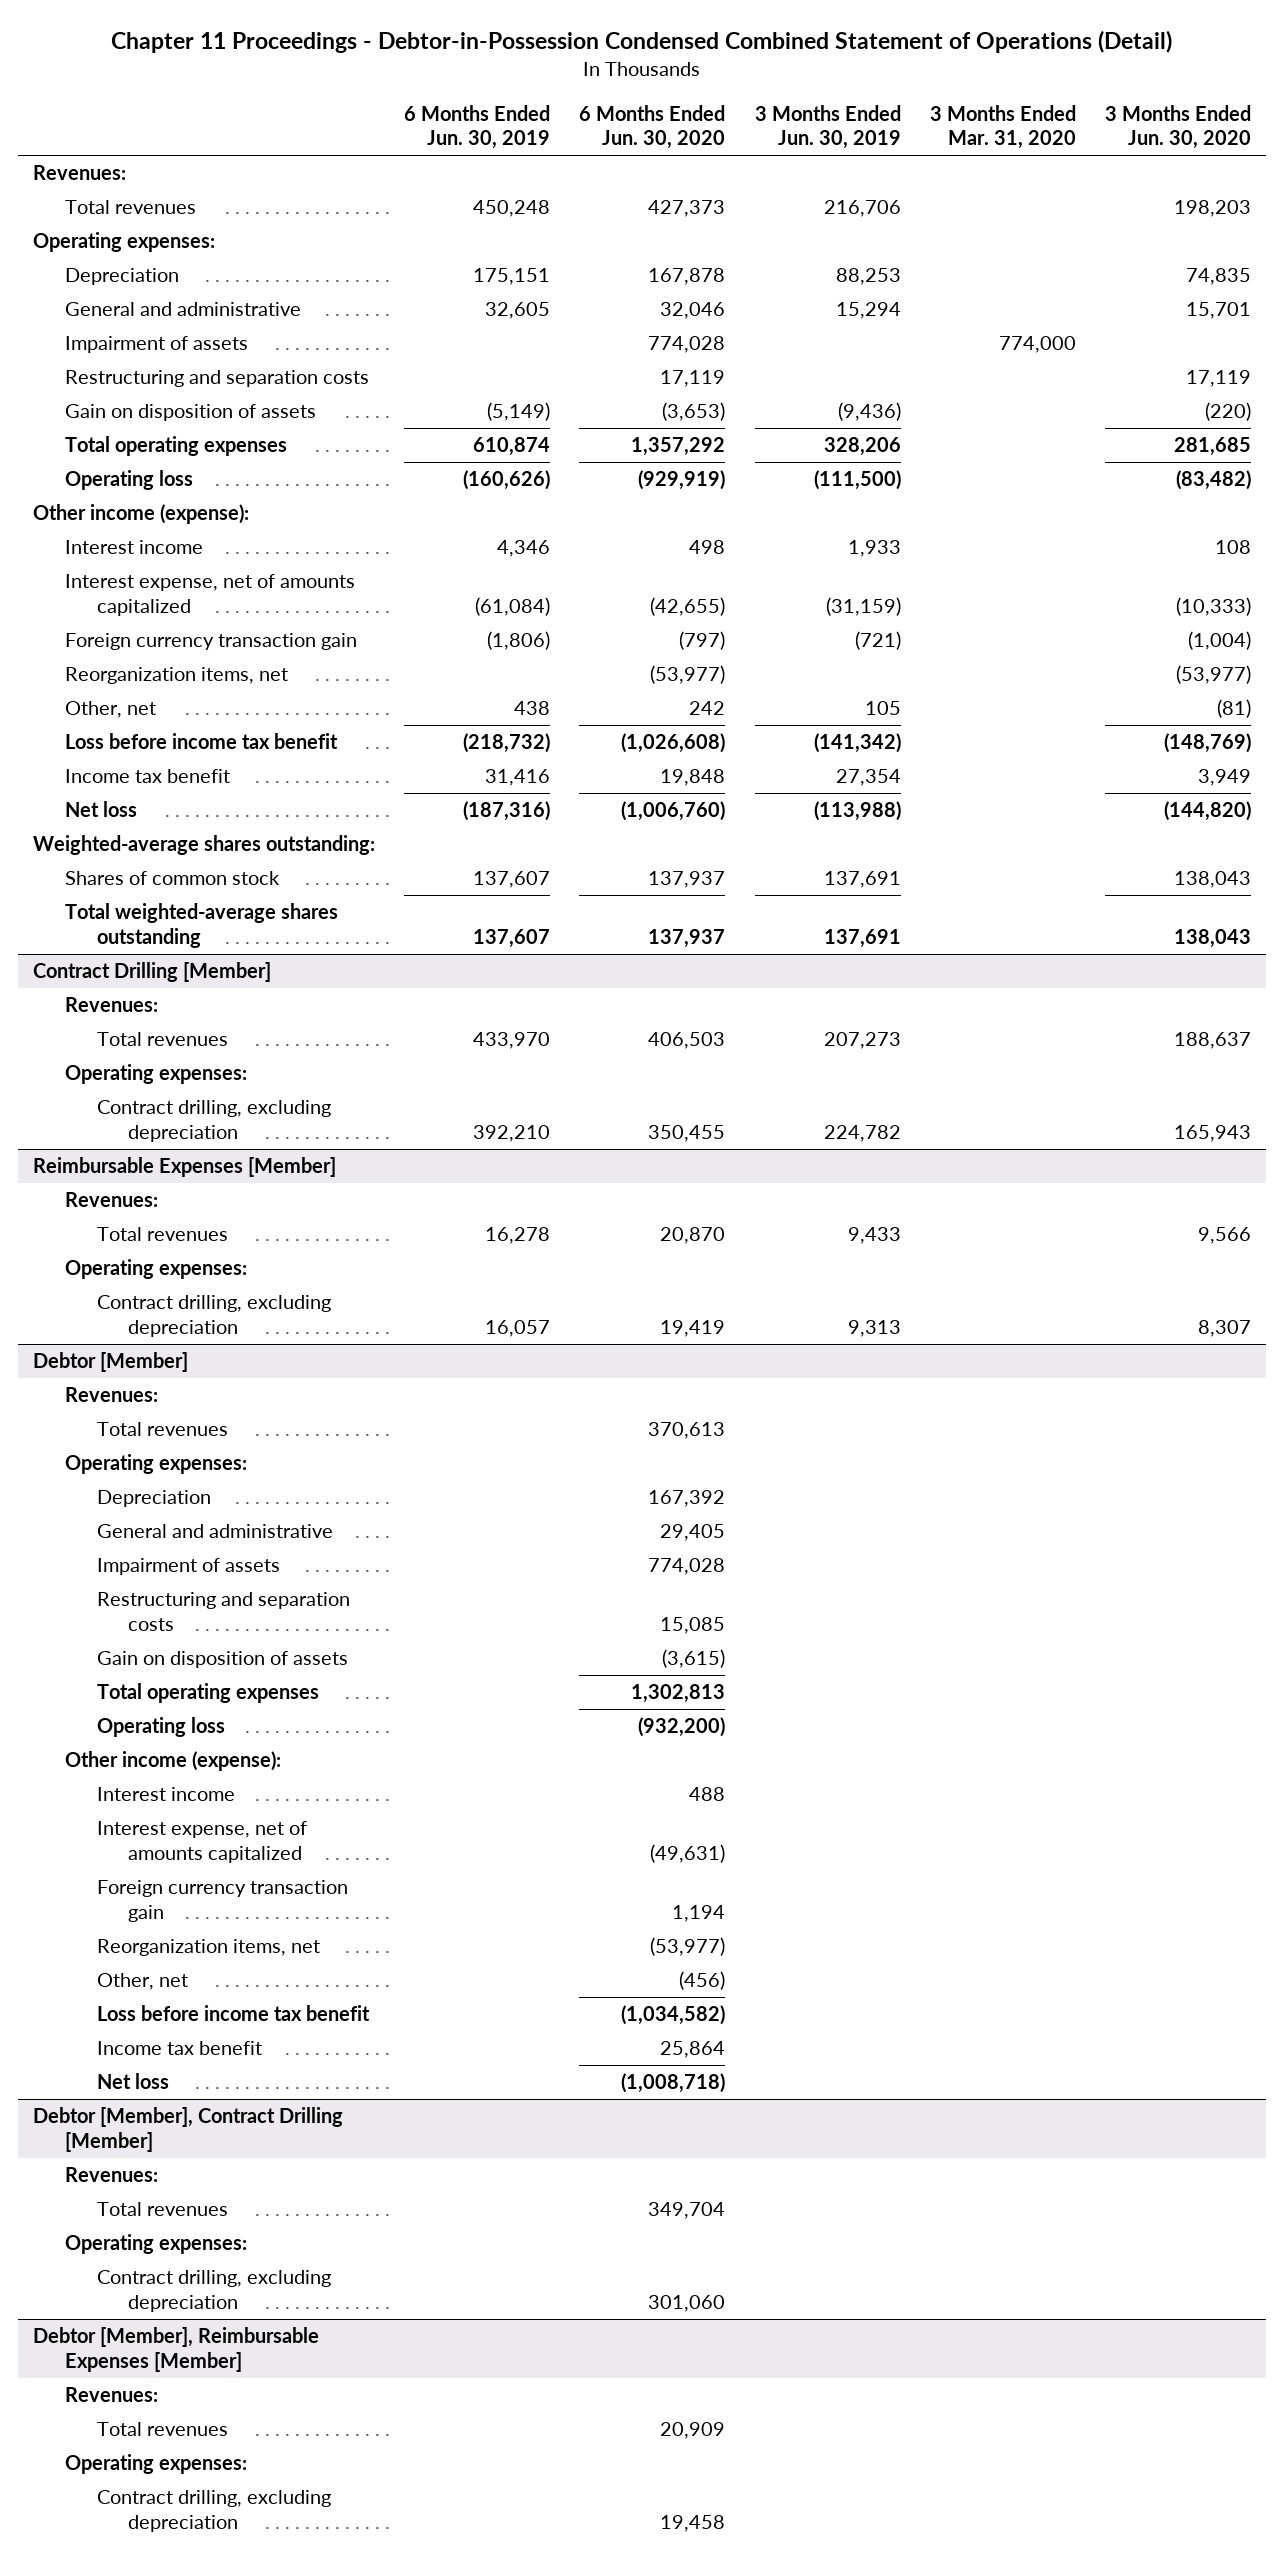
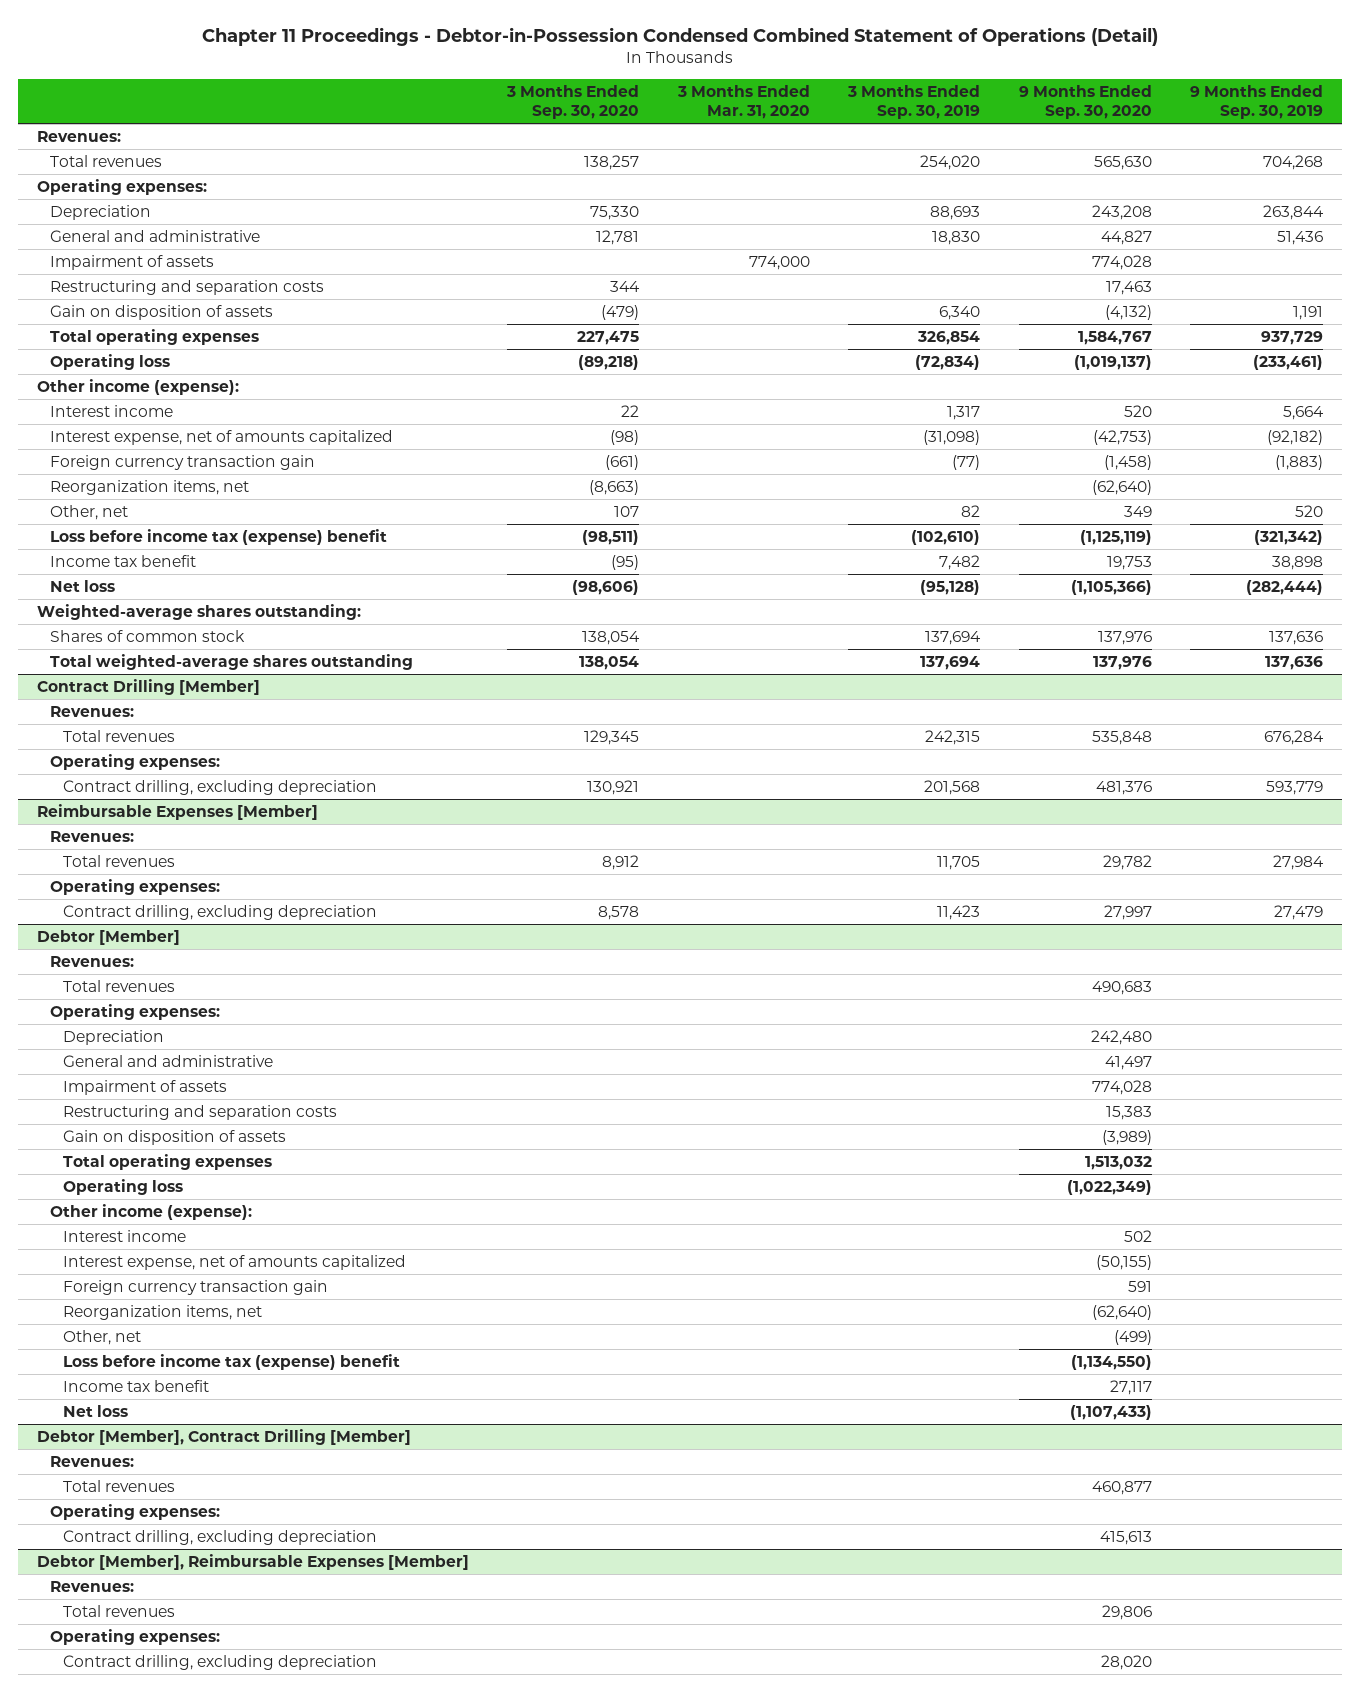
[404,104,551,150] 6 Months Ended Jun. 30, 2019 -> none
[579,104,726,150] 6 Months Ended Jun. 30, 2020 -> none
[754,104,901,150] 3 Months Ended Jun. 30, 2019 -> none
[1105,104,1252,150] 3 Months Ended Jun. 30, 2020 -> none
none -> [506,85,640,119] 3 Months Ended Sep. 30, 2020
none -> [847,85,981,119] 3 Months Ended Sep. 30, 2019
none -> [1018,85,1152,119] 9 Months Ended Sep. 30, 2020
none -> [1190,85,1324,119] 9 Months Ended Sep. 30, 2019
[64,733,338,750] Loss before income tax benefit -> [49,529,387,546] Loss before income tax (expense) benefit
[96,2005,370,2022] Loss before income tax benefit -> [62,1354,400,1371] Loss before income tax (expense) benefit

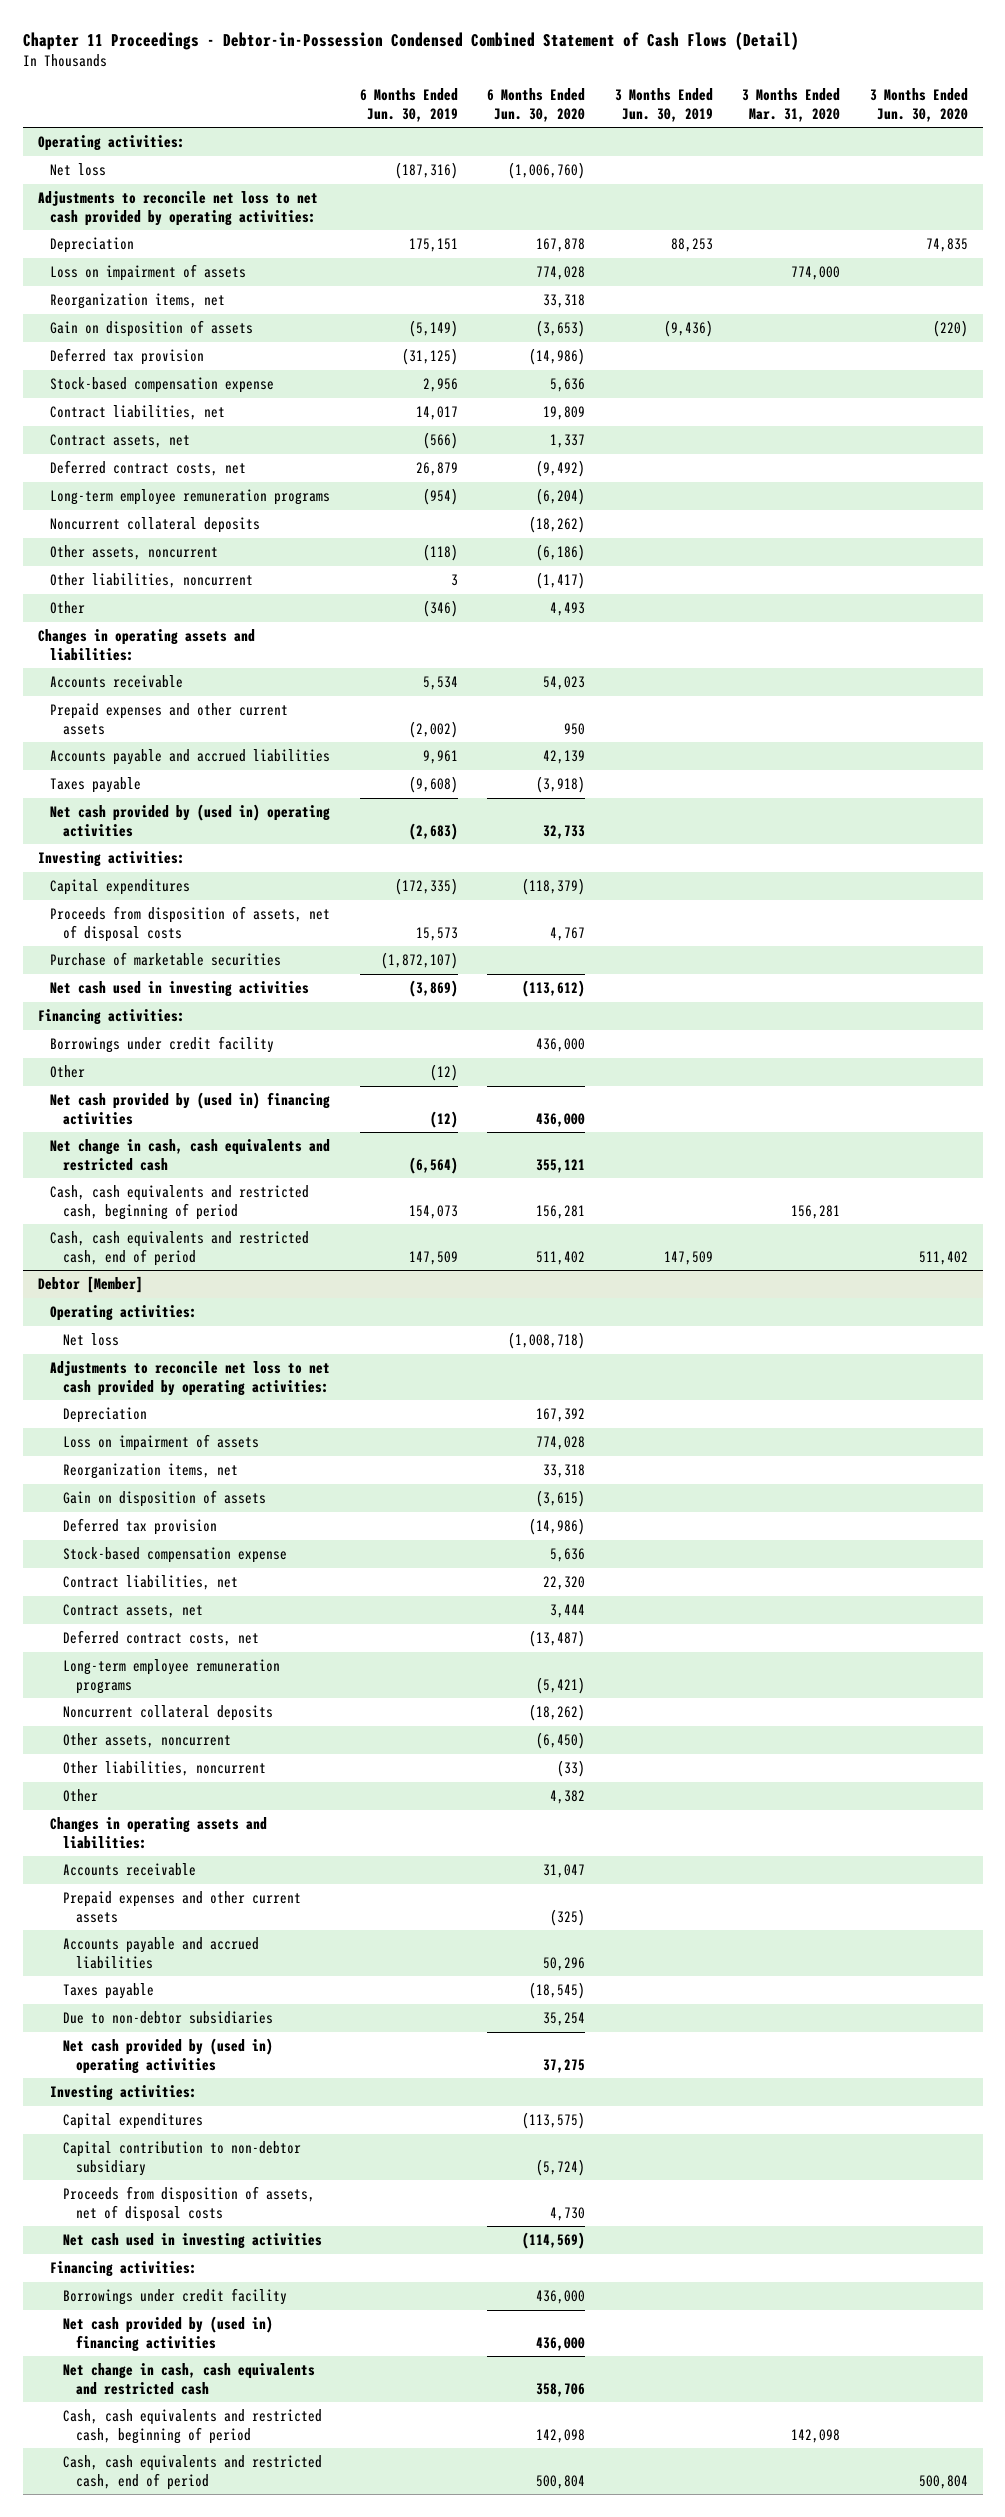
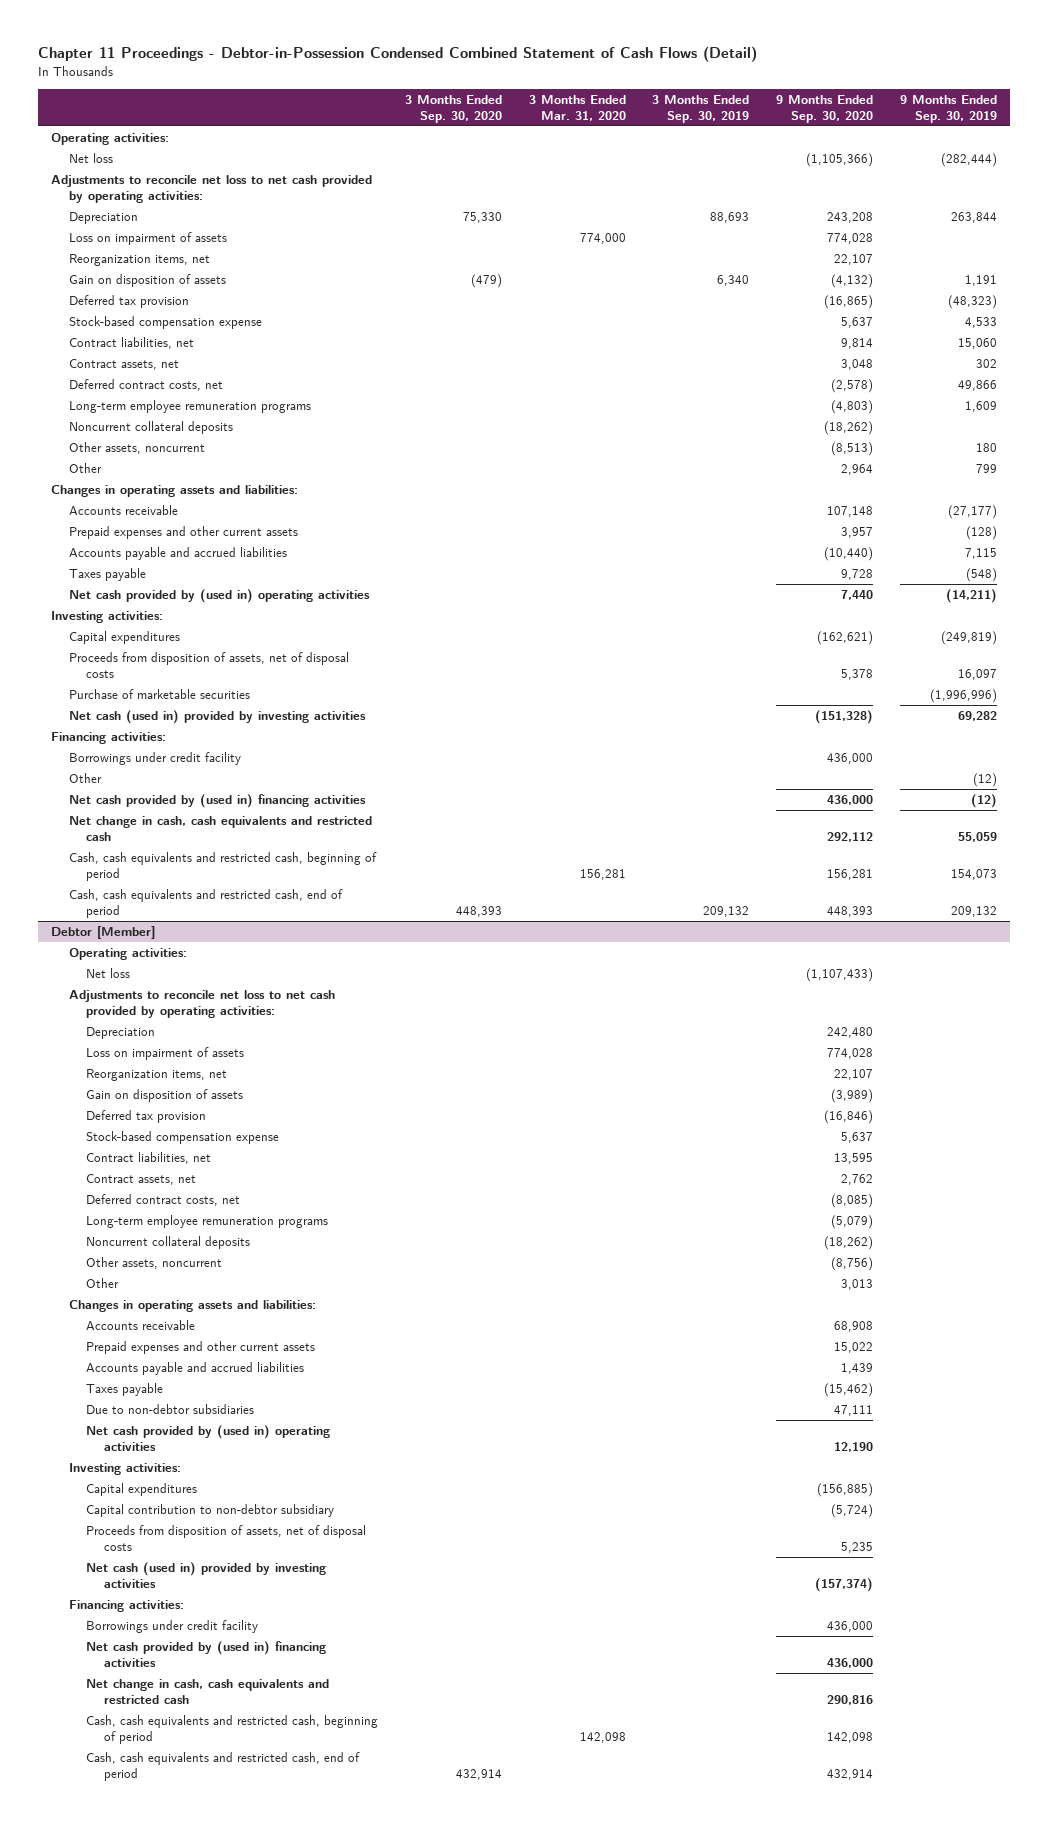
[359,88,458,122] 6 Months Ended Jun. 30, 2019 -> none
[487,88,586,122] 6 Months Ended Jun. 30, 2020 -> none
[614,88,713,122] 3 Months Ended Jun. 30, 2019 -> none
[869,88,968,122] 3 Months Ended Jun. 30, 2020 -> none
none -> [405,95,503,123] 3 Months Ended Sep. 30, 2020
none -> [652,95,750,123] 3 Months Ended Sep. 30, 2019
none -> [775,95,873,123] 9 Months Ended Sep. 30, 2020
none -> [899,95,997,123] 9 Months Ended Sep. 30, 2019
[50,573,254,589] Other liabilities, noncurrent -> none
[50,981,310,998] Net cash used in investing activities -> [68,710,366,725] Net cash (used in) provided by investing activities
[62,1761,266,1777] Other liabilities, noncurrent -> none
[62,2233,322,2250] Net cash used in investing activities -> [86,1562,327,1589] Net cash (used in) provided by investing activities

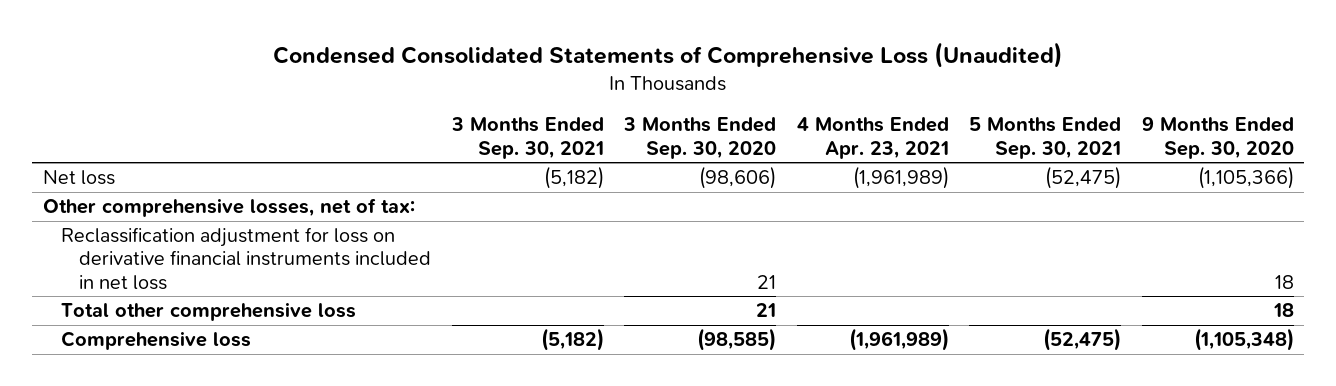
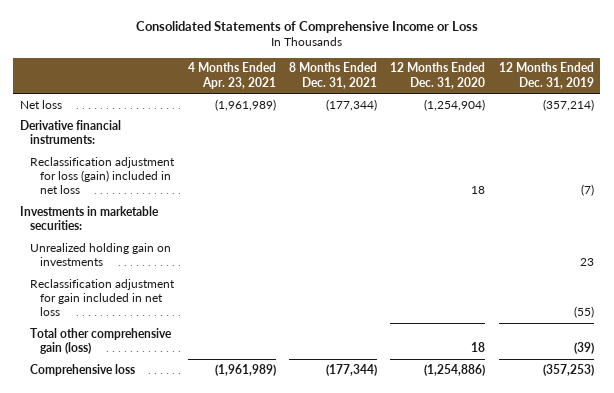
[273,42,1064,69] Condensed Consolidated Statements of Comprehensive Loss (Unaudited) -> [135,20,478,33] Consolidated Statements of Comprehensive Income or Loss
[450,117,604,159] 3 Months Ended Sep. 30, 2021 -> none
[623,117,777,159] 3 Months Ended Sep. 30, 2020 -> none
[969,117,1122,159] 5 Months Ended Sep. 30, 2021 -> none
[1141,117,1294,159] 9 Months Ended Sep. 30, 2020 -> none
none -> [288,62,377,89] 8 Months Ended Dec. 31, 2021
none -> [390,62,486,89] 12 Months Ended Dec. 31, 2020
none -> [498,62,594,89] 12 Months Ended Dec. 31, 2019
[42,198,415,218] Other comprehensive losses, net of tax: -> none
none -> [19,119,121,144] Derivative financial instruments:
[60,227,431,290] Reclassification adjustment for loss on derivative financial instruments included in net loss -> [30,156,176,195] Reclassification adjustment for loss (gain) included in net loss
none -> [19,205,159,230] Investments in marketable securities:
none -> [30,242,172,266] Unrealized holding gain on investments
none -> [30,278,176,317] Reclassification adjustment for gain included in net loss
[60,302,356,322] Total other comprehensive loss -> [30,327,173,354] Total other comprehensive gain (loss)

